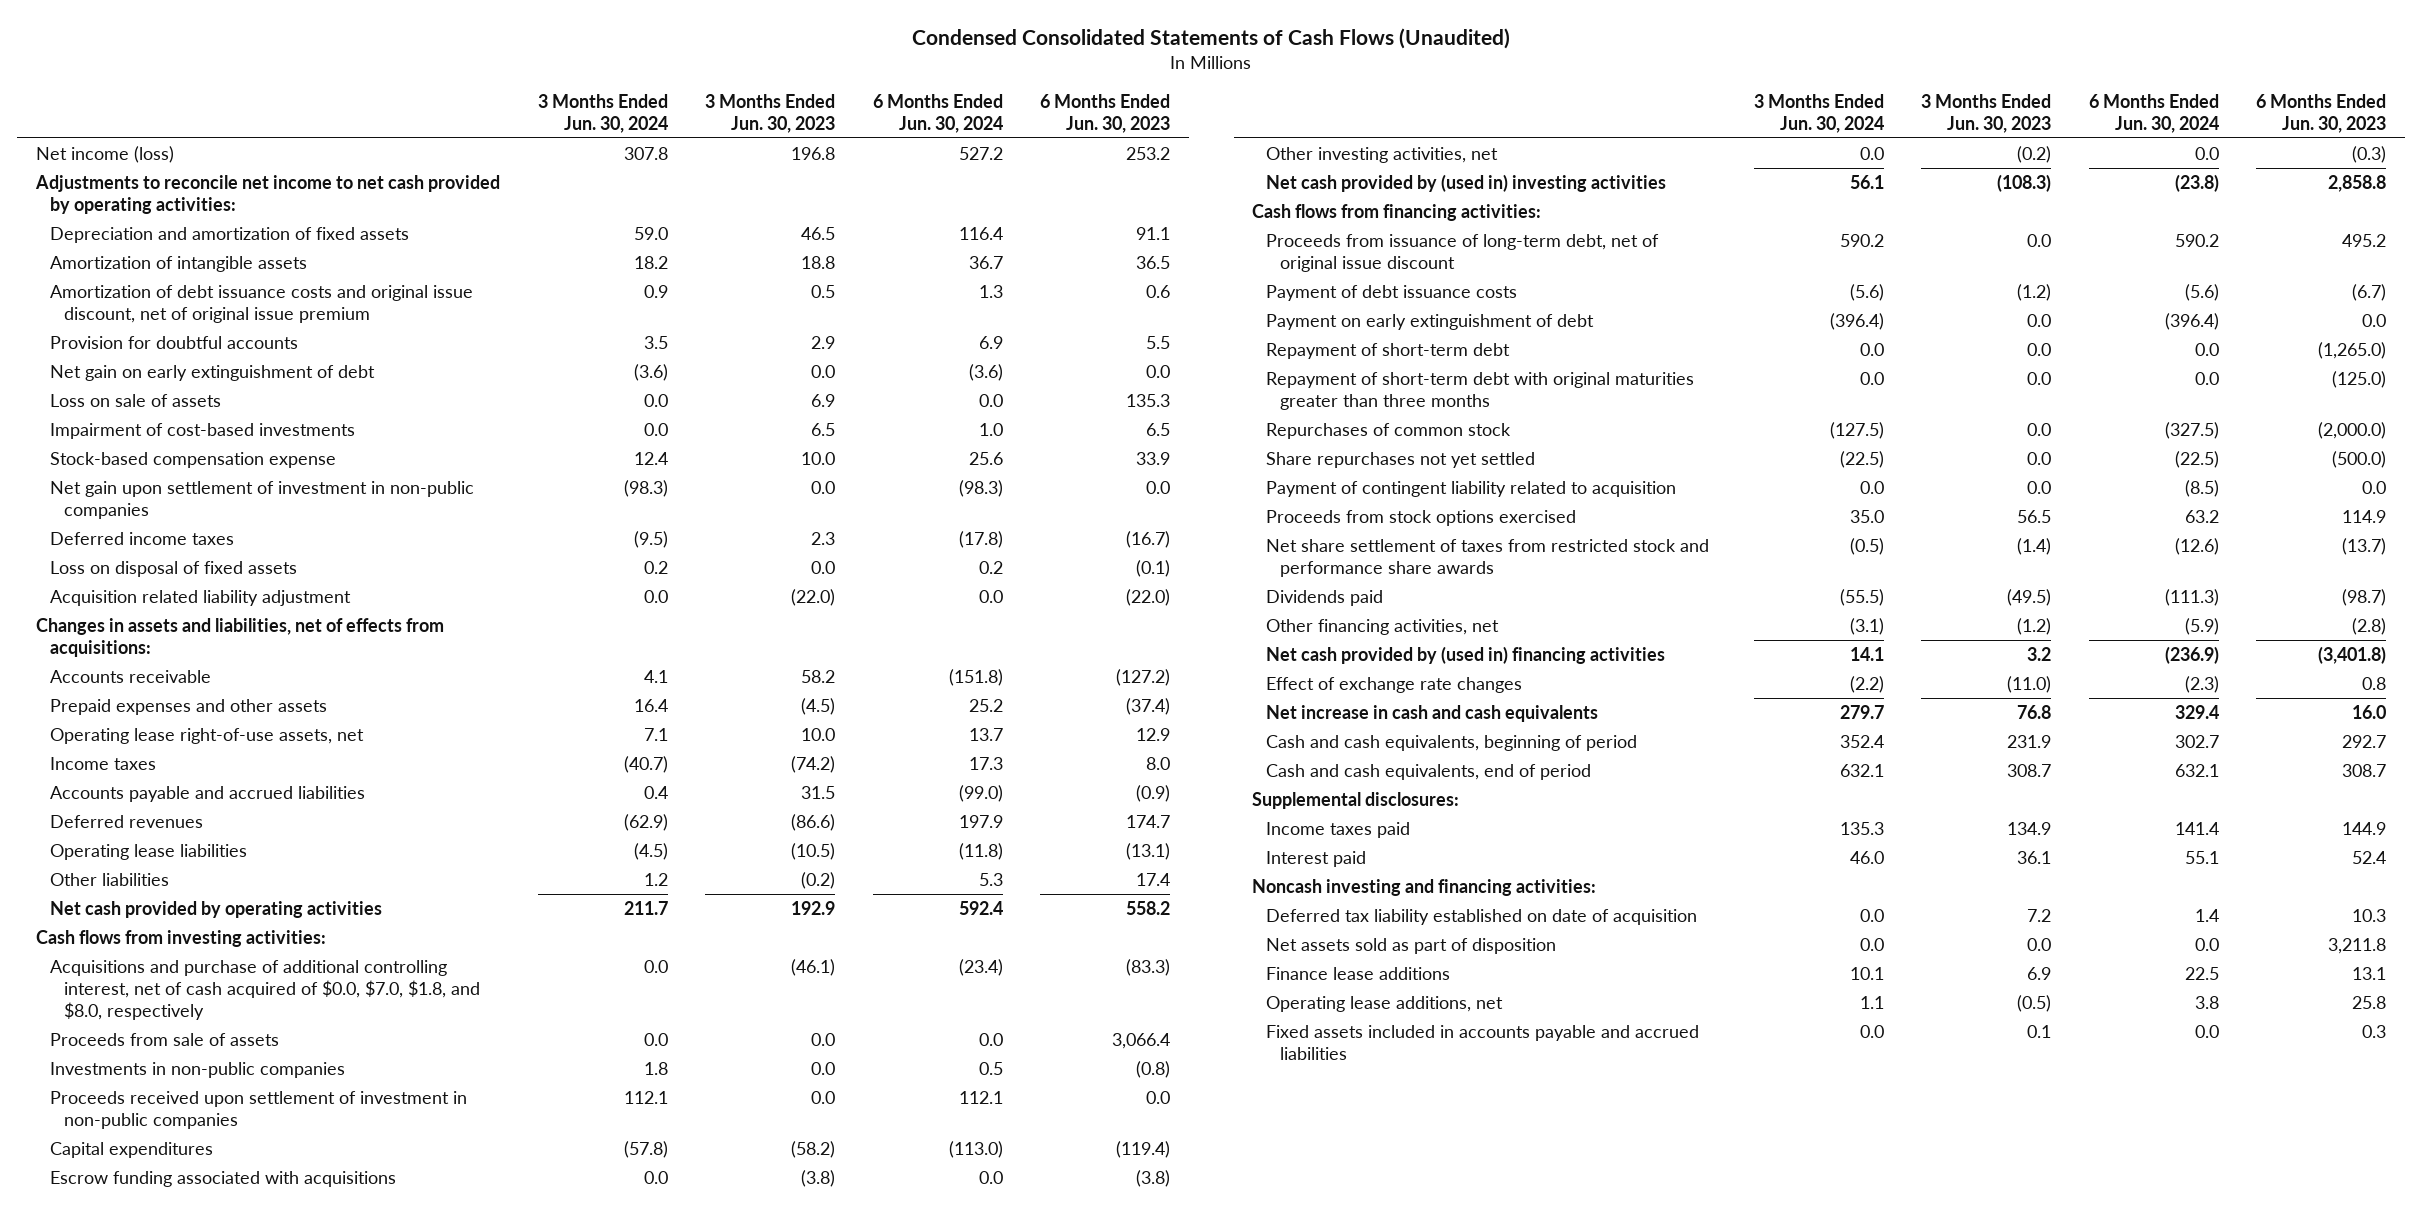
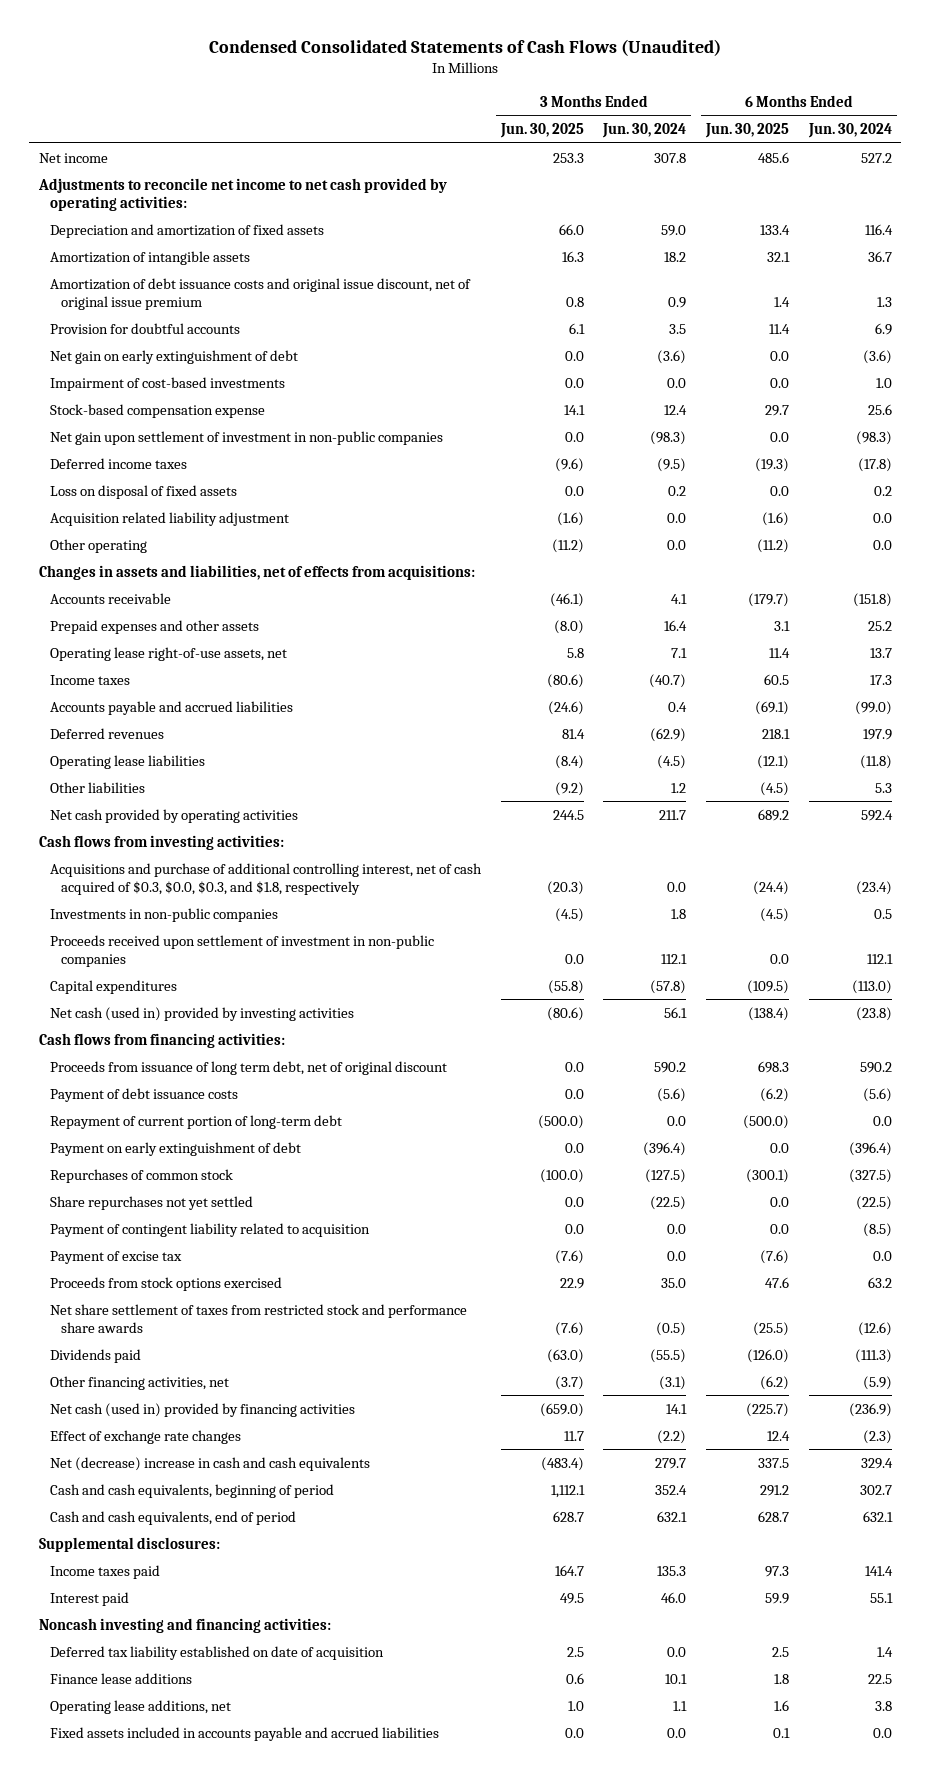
[705,93,836,133] 3 Months Ended Jun. 30, 2023 -> none
[1040,93,1171,133] 6 Months Ended Jun. 30, 2023 -> none
none -> [499,123,584,139] Jun. 30, 2025
none -> [705,123,790,139] Jun. 30, 2025
[36,145,175,163] Net income (loss) -> [39,152,109,163] Net income
[50,393,222,407] Loss on sale of assets -> none
none -> [50,538,148,553] Other operating
[50,1032,280,1046] Proceeds from sale of assets -> none
[50,959,480,1020] Acquisitions and purchase of additional controlling interest, net of cash acquired of $0.0, $7.0, $1.8, and $8.0, respectively -> [50,862,483,895] Acquisitions and purchase of additional controlling interest, net of cash acquired of $0.3, $0.0, $0.3, and $1.8, respectively
[50,1170,397,1187] Escrow funding associated with acquisitions -> none
[1266,146,1499,163] Other investing activities, net -> none
[1266,173,1667,192] Net cash provided by (used in) investing activities -> [50,1006,355,1021] Net cash (used in) provided by investing activities
[1266,233,1660,272] Proceeds from issuance of long-term debt, net of original issue discount -> [50,1060,448,1075] Proceeds from issuance of long term debt, net of original discount
none -> [50,1114,343,1129] Repayment of current portion of long-term debt
[1266,342,1511,359] Repayment of short-term debt -> none
[1266,371,1695,410] Repayment of short-term debt with original maturities greater than three months -> none
none -> [50,1250,183,1264] Payment of excise tax
[1266,645,1666,664] Net cash provided by (used in) financing activities -> [50,1402,356,1417] Net cash (used in) provided by financing activities
[1266,704,1599,722] Net increase in cash and cash equivalents -> [50,1456,371,1471] Net (decrease) increase in cash and cash equivalents
[1266,937,1557,954] Net assets sold as part of disposition -> none

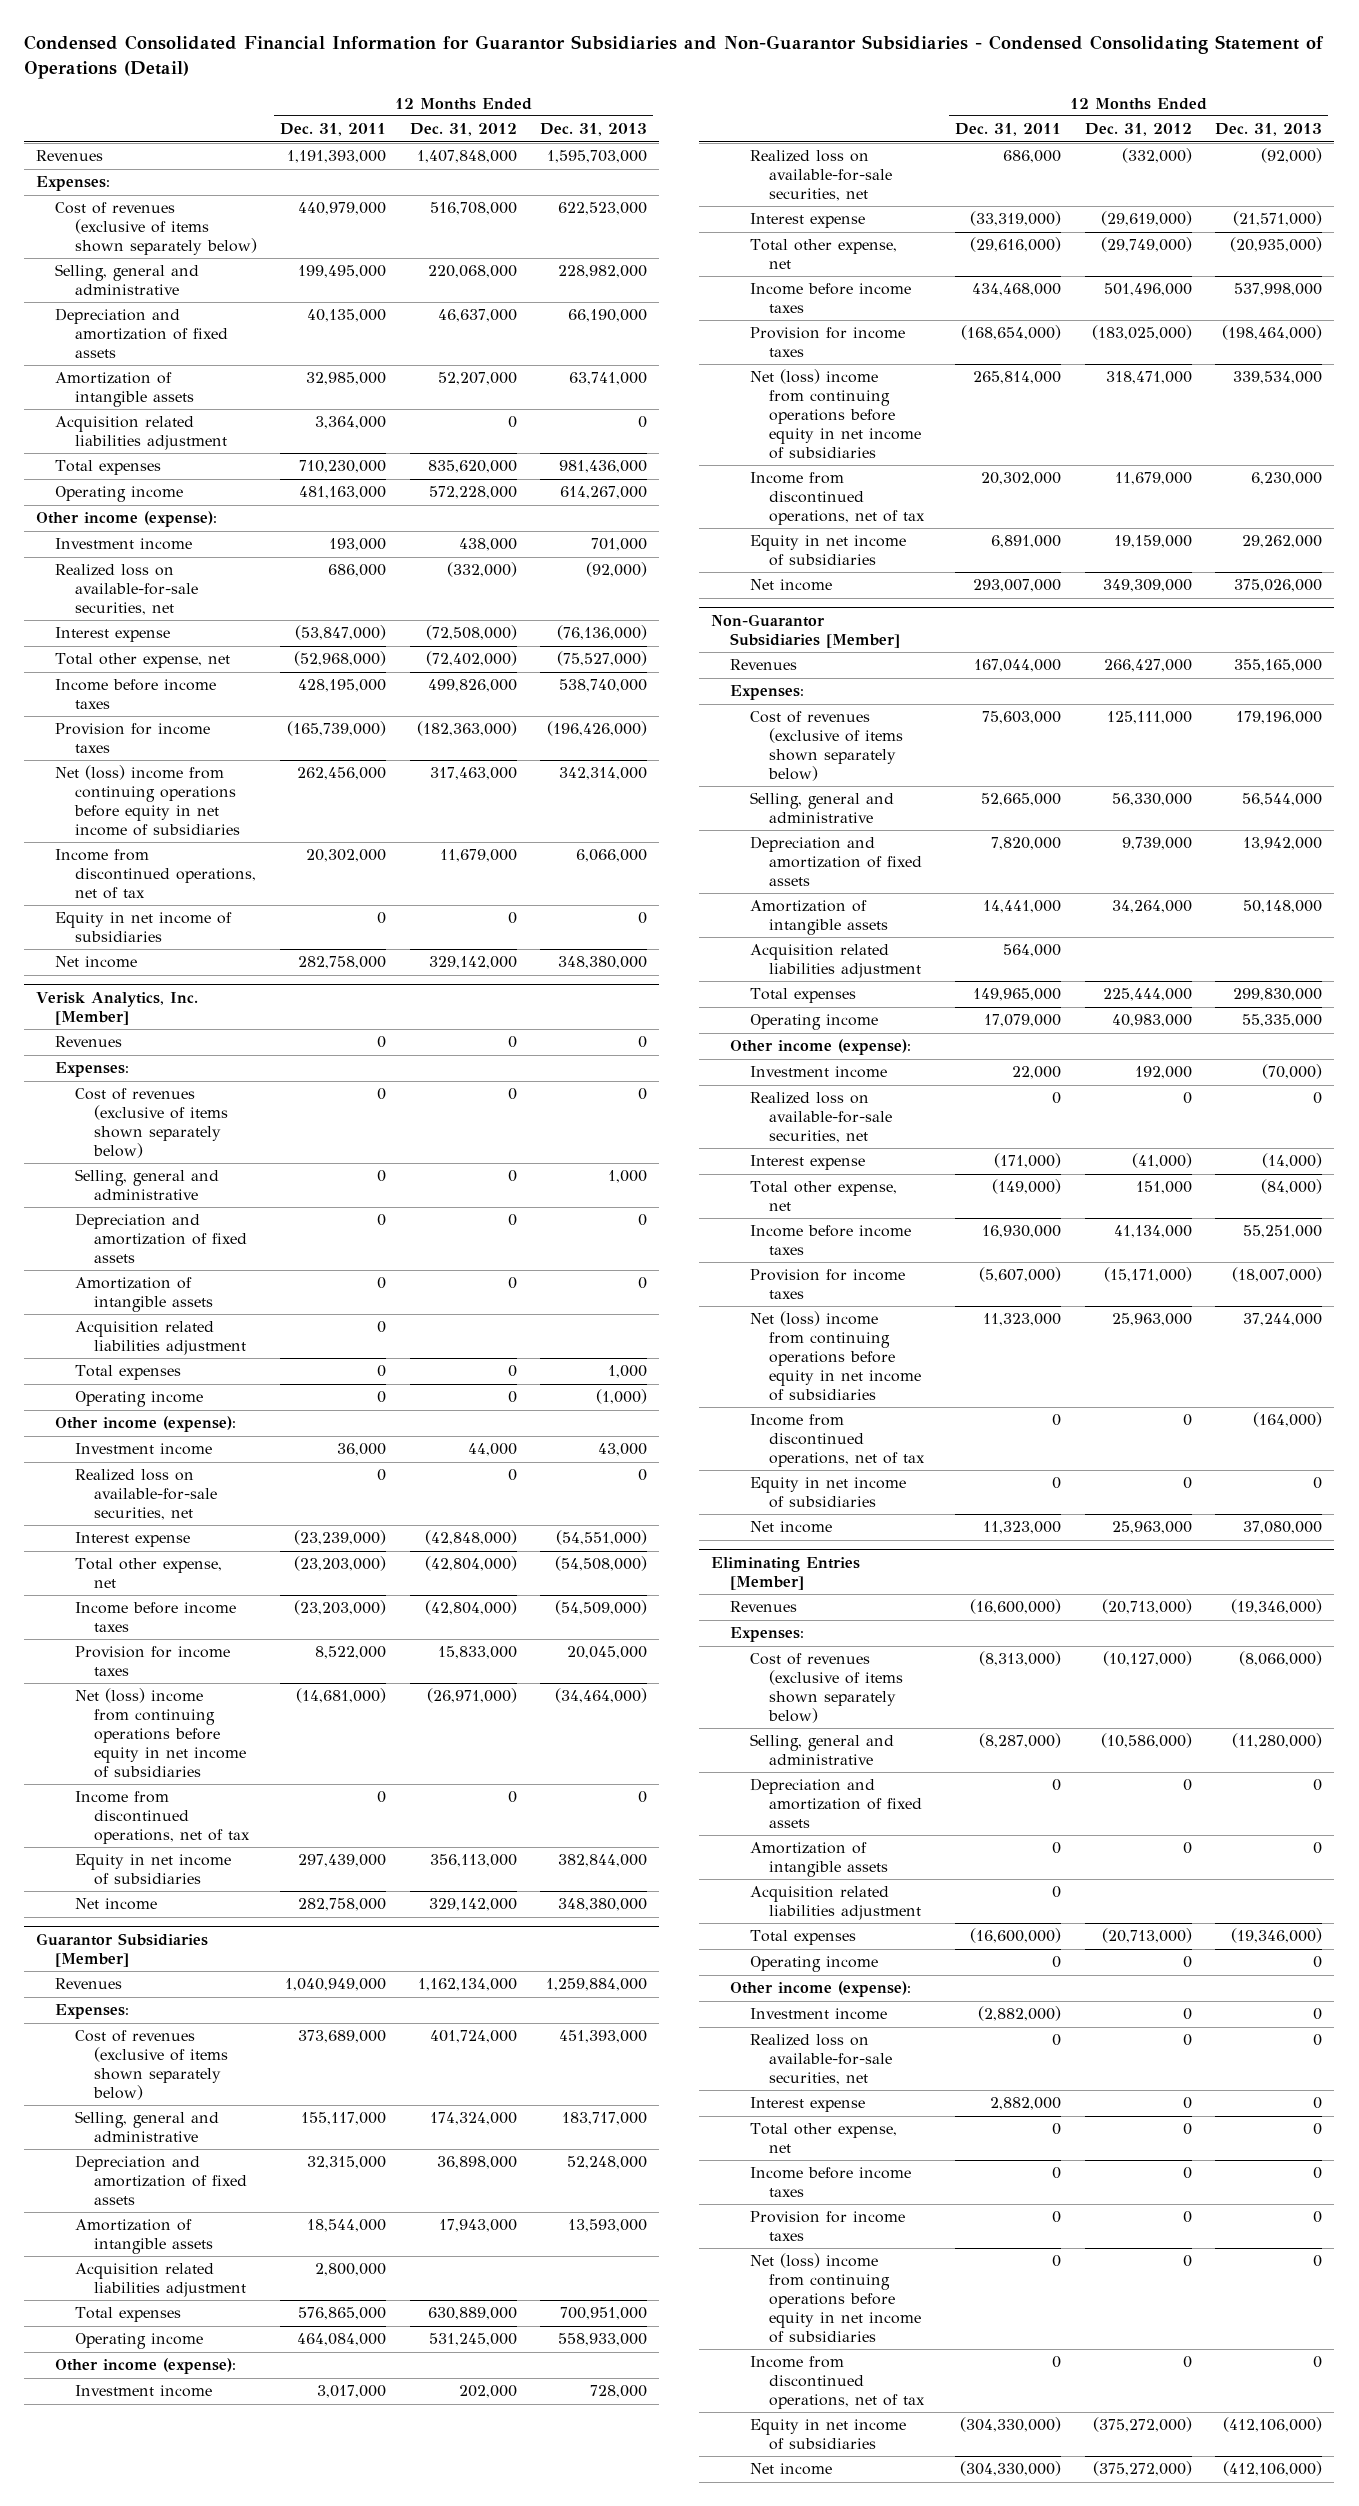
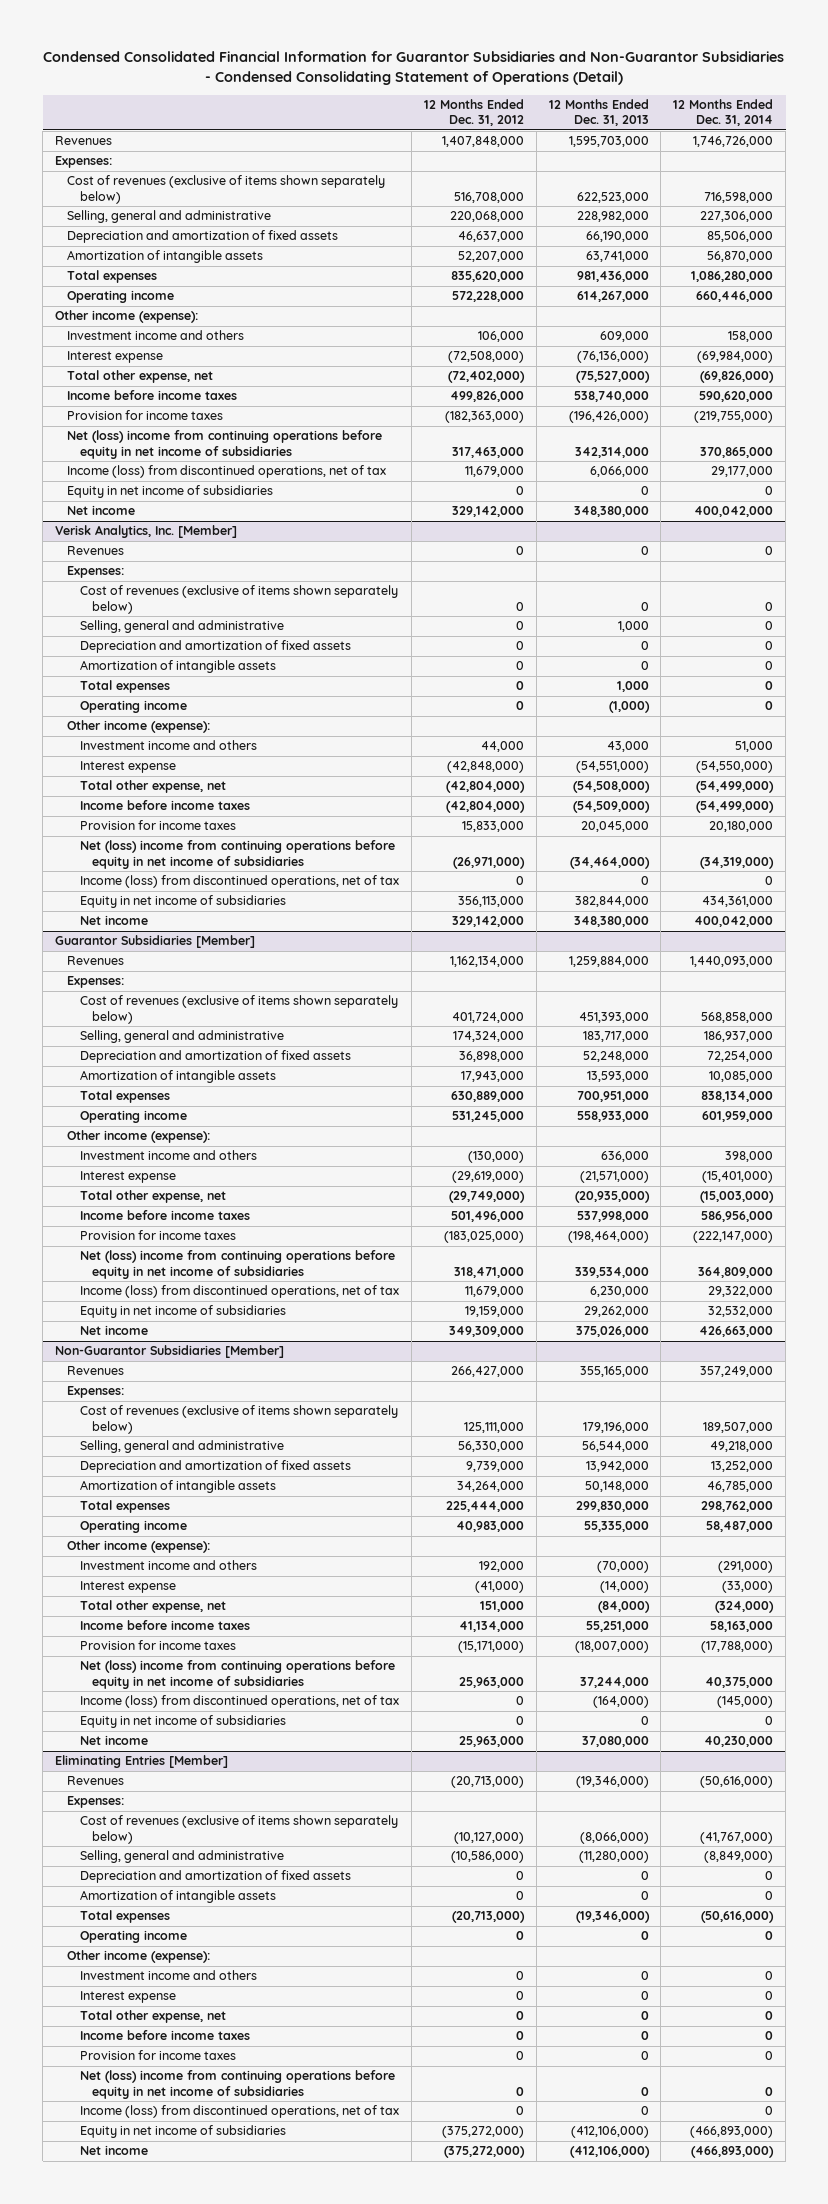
[280,123,387,137] Dec. 31, 2011 -> none
none -> [673,99,774,127] 12 Months Ended Dec. 31, 2014
[55,416,227,451] Acquisition related liabilities adjustment -> none
[55,564,198,615] Realized loss on available-for-sale securities, net -> none
[55,538,193,551] Investment income -> [67,330,245,341] Investment income and others
[458,538,517,552] 438,000 -> [477,331,524,343] 106,000
[591,538,648,552] 701,000 -> [599,331,649,343] 609,000
[55,849,256,899] Income from discontinued operations, net of tax -> [67,465,387,479] Income (loss) from discontinued operations, net of tax
[74,1321,246,1356] Acquisition related liabilities adjustment -> none
[74,1469,217,1520] Realized loss on available-for-sale securities, net -> none
[74,1443,212,1456] Investment income -> [79,740,257,751] Investment income and others
[74,1791,250,1844] Income from discontinued operations, net of tax -> [79,875,399,889] Income (loss) from discontinued operations, net of tax
[74,2263,246,2298] Acquisition related liabilities adjustment -> none
[749,150,892,201] Realized loss on available-for-sale securities, net -> none
[74,2385,212,2398] Investment income -> [79,1150,257,1161] Investment income and others
[458,2385,517,2399] 202,000 -> [467,1151,524,1164] (130,000)
[590,2385,648,2399] 728,000 -> [600,1151,649,1163] 636,000
[749,472,925,525] Income from discontinued operations, net of tax -> [79,1285,399,1299] Income (loss) from discontinued operations, net of tax
[749,944,921,979] Acquisition related liabilities adjustment -> none
[749,1092,892,1143] Realized loss on available-for-sale securities, net -> none
[749,1066,887,1079] Investment income -> [79,1560,257,1571] Investment income and others
[749,1414,925,1467] Income from discontinued operations, net of tax -> [79,1695,399,1709] Income (loss) from discontinued operations, net of tax
[749,1886,921,1921] Acquisition related liabilities adjustment -> none
[749,2034,892,2085] Realized loss on available-for-sale securities, net -> none
[749,2008,887,2021] Investment income -> [79,1970,257,1981] Investment income and others
[749,2356,925,2409] Income from discontinued operations, net of tax -> [79,2105,399,2119] Income (loss) from discontinued operations, net of tax

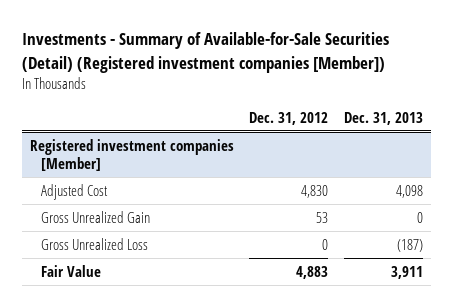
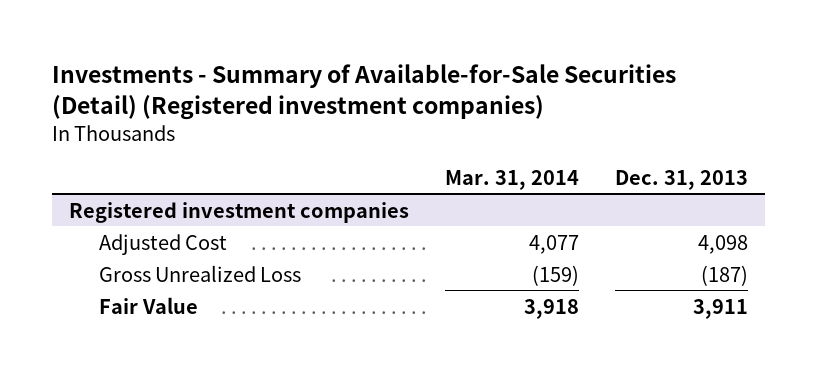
[22,32,390,73] Investments - Summary of Available-for-Sale Securities (Detail) (Registered investment companies [Member]) -> [51,63,676,120] Investments - Summary of Available-for-Sale Securities (Detail) (Registered investment companies)
[249,111,329,125] Dec. 31, 2012 -> none
none -> [444,169,579,190] Mar. 31, 2014
[29,138,234,171] Registered investment companies [Member] -> [69,201,410,223] Registered investment companies
[41,210,151,223] Gross Unrealized Gain -> none

